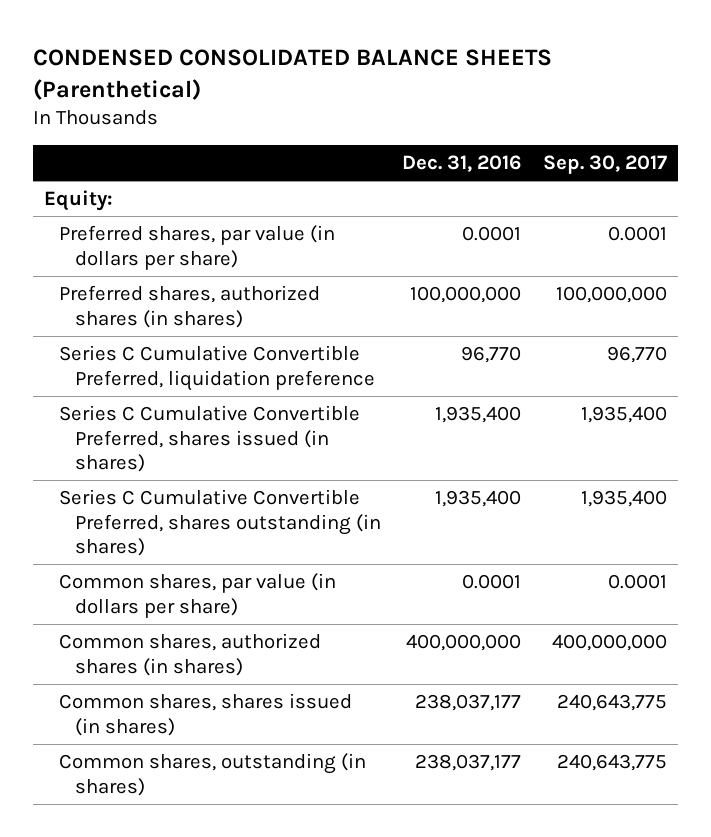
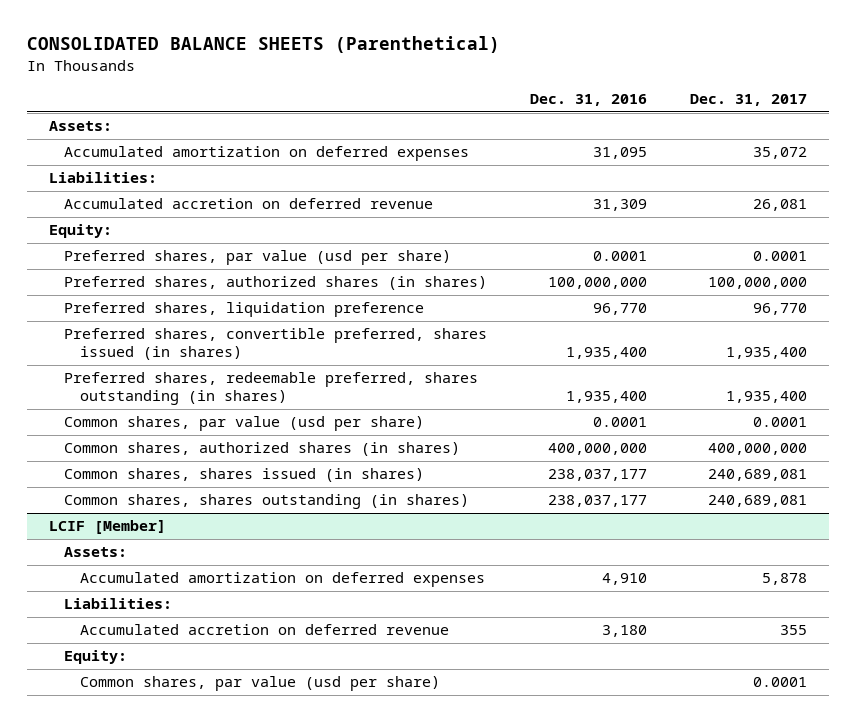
[33,48,553,100] CONDENSED CONSOLIDATED BALANCE SHEETS (Parenthetical) -> [27,36,501,54] CONSOLIDATED BALANCE SHEETS (Parenthetical)
[543,154,668,174] Sep. 30, 2017 -> none
none -> [690,94,808,107] Dec. 31, 2017
none -> [48,121,112,132] Assets:
none -> [64,146,470,162] Accumulated amortization on deferred expenses
none -> [48,172,157,184] Liabilities:
none -> [64,198,434,210] Accumulated accretion on deferred revenue
[59,225,336,270] Preferred shares, par value (in dollars per share) -> [64,250,452,266] Preferred shares, par value (usd per share)
[59,345,375,391] Series C Cumulative Convertible Preferred, liquidation preference -> [64,302,425,318] Preferred shares, liquidation preference
[59,405,361,473] Series C Cumulative Convertible Preferred, shares issued (in shares) -> [64,328,488,361] Preferred shares, convertible preferred, shares issued (in shares)
[59,489,381,557] Series C Cumulative Convertible Preferred, shares outstanding (in shares) -> [64,372,479,406] Preferred shares, redeemable preferred, shares outstanding (in shares)
[59,573,337,618] Common shares, par value (in dollars per share) -> [64,416,425,432] Common shares, par value (usd per share)
[59,753,367,796] Common shares, outstanding (in shares) -> [64,494,470,510] Common shares, shares outstanding (in shares)
none -> [48,520,166,535] LCIF [Member]
none -> [64,547,128,558] Assets:
none -> [79,572,485,588] Accumulated amortization on deferred expenses
none -> [64,598,173,610] Liabilities:
none -> [79,624,449,636] Accumulated accretion on deferred revenue
none -> [64,650,128,665] Equity:
none -> [79,676,440,692] Common shares, par value (usd per share)

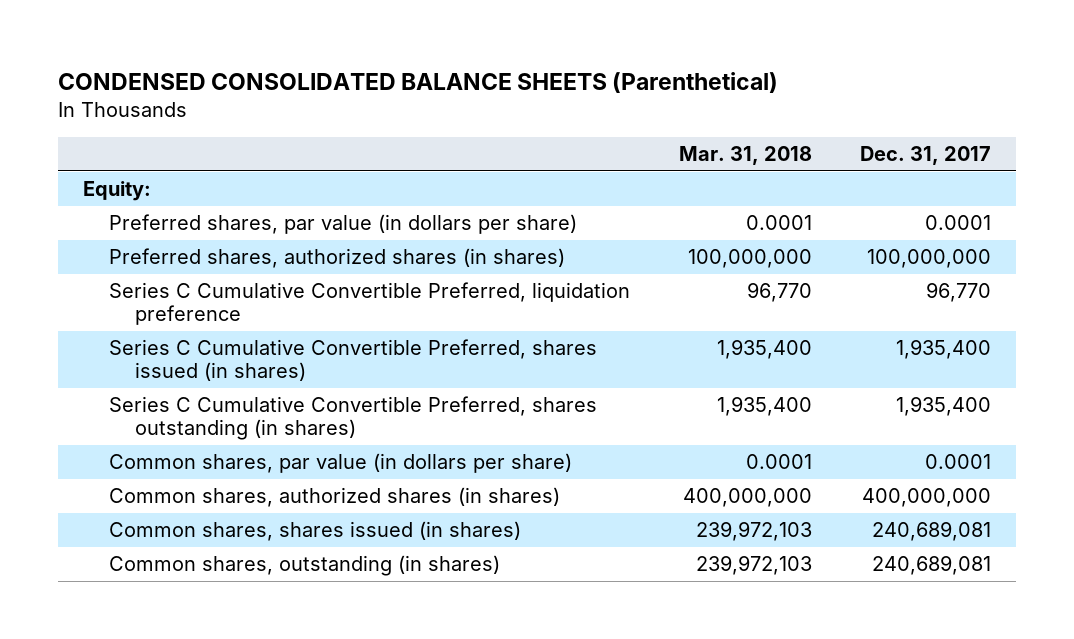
[27,36,501,54] CONSOLIDATED BALANCE SHEETS (Parenthetical) -> [58,71,779,93] CONDENSED CONSOLIDATED BALANCE SHEETS (Parenthetical)
[530,94,648,107] Dec. 31, 2016 -> none
none -> [678,146,812,166] Mar. 31, 2018
[48,121,112,132] Assets: -> none
[64,146,470,162] Accumulated amortization on deferred expenses -> none
[48,172,157,184] Liabilities: -> none
[64,198,434,210] Accumulated accretion on deferred revenue -> none
[64,250,452,266] Preferred shares, par value (usd per share) -> [108,214,577,235] Preferred shares, par value (in dollars per share)
[64,302,425,318] Preferred shares, liquidation preference -> [108,282,630,326] Series C Cumulative Convertible Preferred, liquidation preference
[64,328,488,361] Preferred shares, convertible preferred, shares issued (in shares) -> [108,339,597,382] Series C Cumulative Convertible Preferred, shares issued (in shares)
[64,372,479,406] Preferred shares, redeemable preferred, shares outstanding (in shares) -> [108,396,597,441] Series C Cumulative Convertible Preferred, shares outstanding (in shares)
[64,416,425,432] Common shares, par value (usd per share) -> [108,453,572,474] Common shares, par value (in dollars per share)
[48,520,166,535] LCIF [Member] -> none
[64,547,128,558] Assets: -> none
[79,572,485,588] Accumulated amortization on deferred expenses -> none
[64,598,173,610] Liabilities: -> none
[79,624,449,636] Accumulated accretion on deferred revenue -> none
[64,650,128,665] Equity: -> none
[79,676,440,692] Common shares, par value (usd per share) -> none
[64,494,470,510] Common shares, shares outstanding (in shares) -> [108,555,500,577] Common shares, outstanding (in shares)

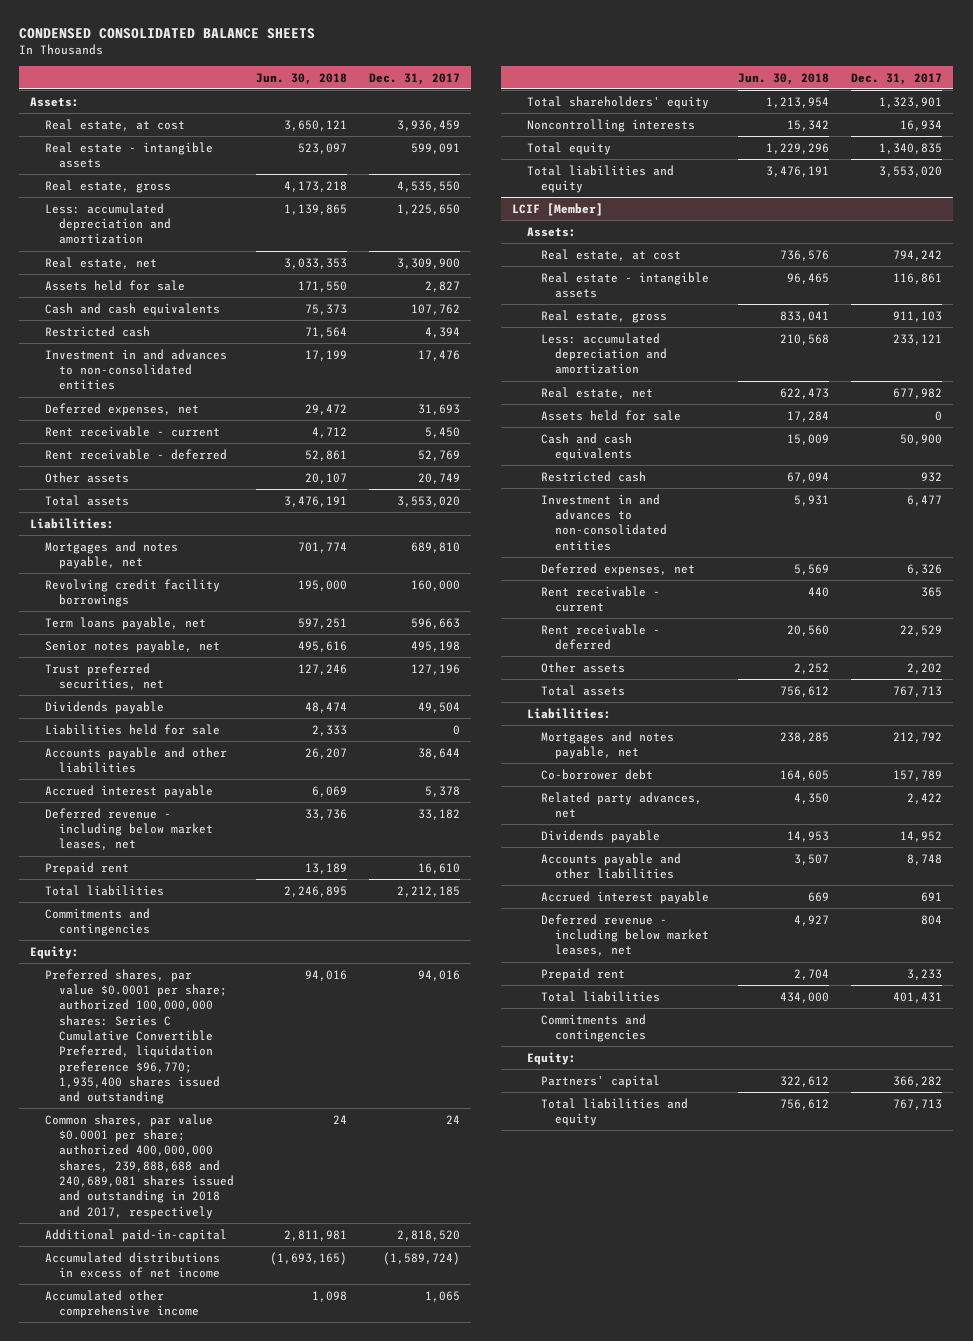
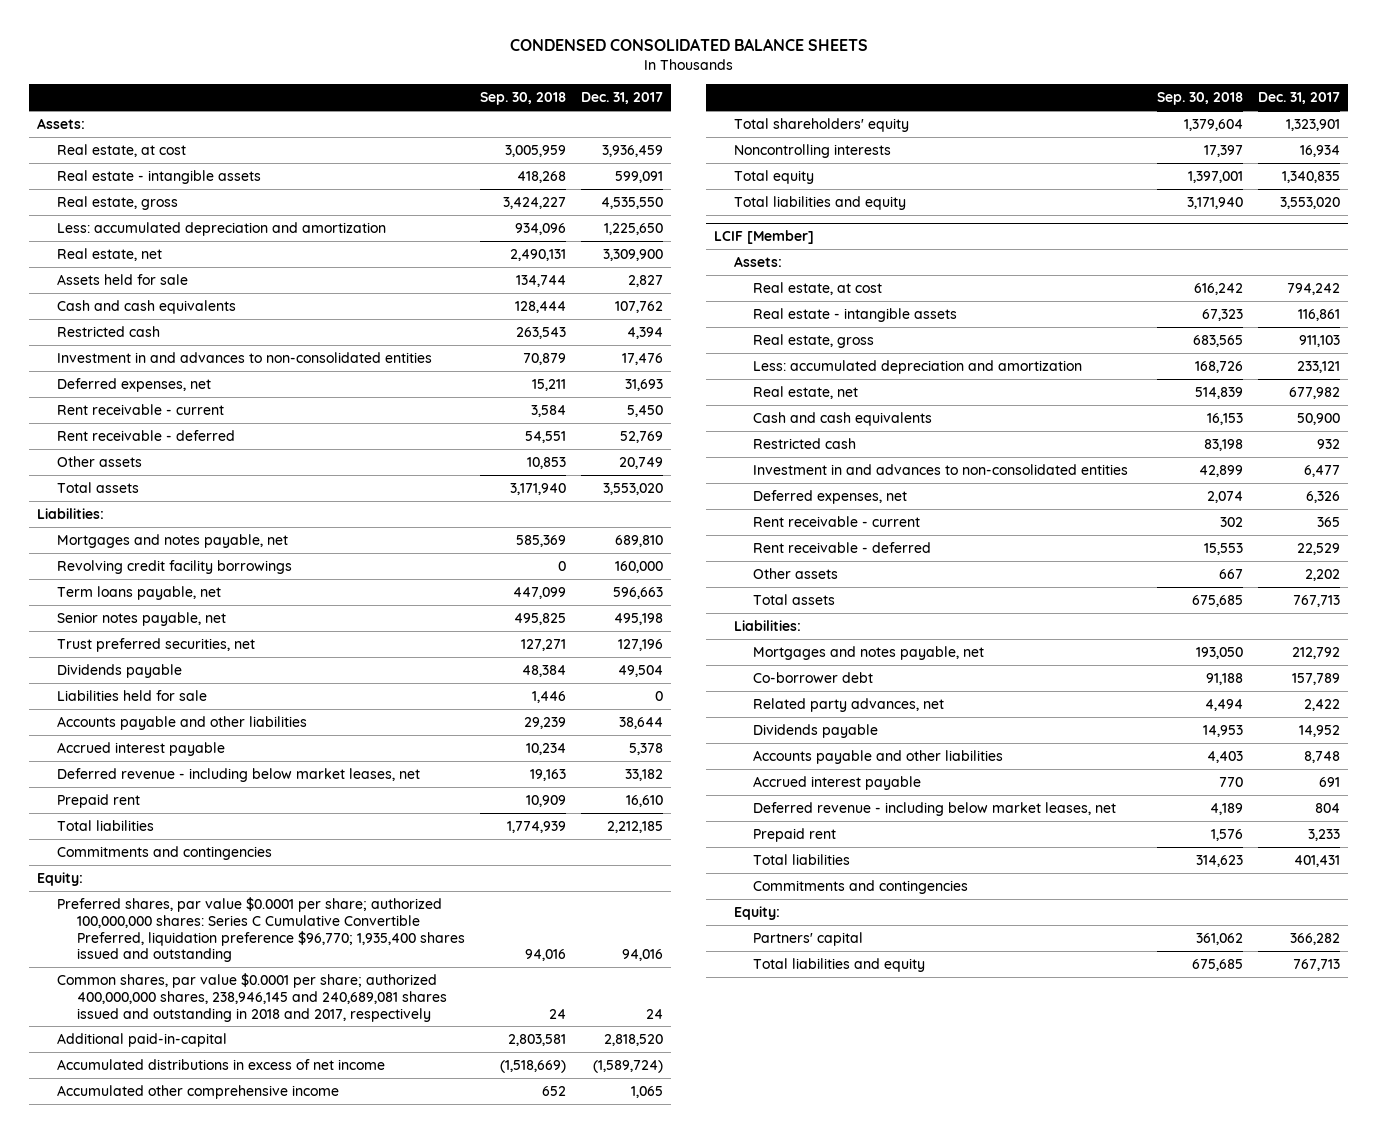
[256,72,348,85] Jun. 30, 2018 -> none
none -> [479,92,566,106] Sep. 30, 2018
[44,1113,235,1219] Common shares, par value $0.0001 per share; authorized 400,000,000 shares, 239,888,688 and 240,689,081 shares issued and outstanding in 2018 and 2017, respectively -> [56,972,447,1022] Common shares, par value $0.0001 per share; authorized 400,000,000 shares, 238,946,145 and 240,689,081 shares issued and outstanding in 2018 and 2017, respectively
[541,409,682,421] Assets held for sale -> none

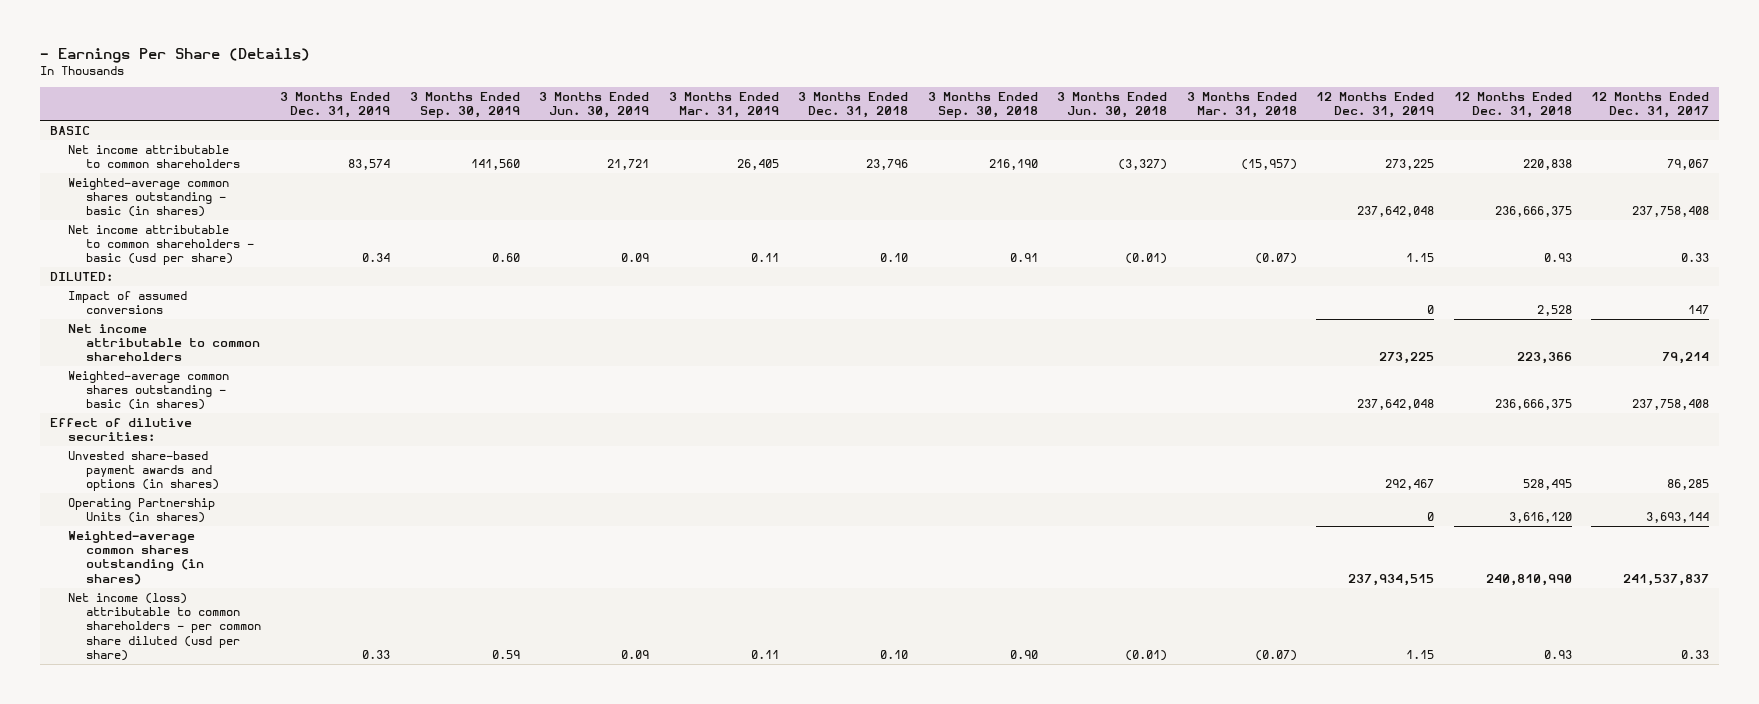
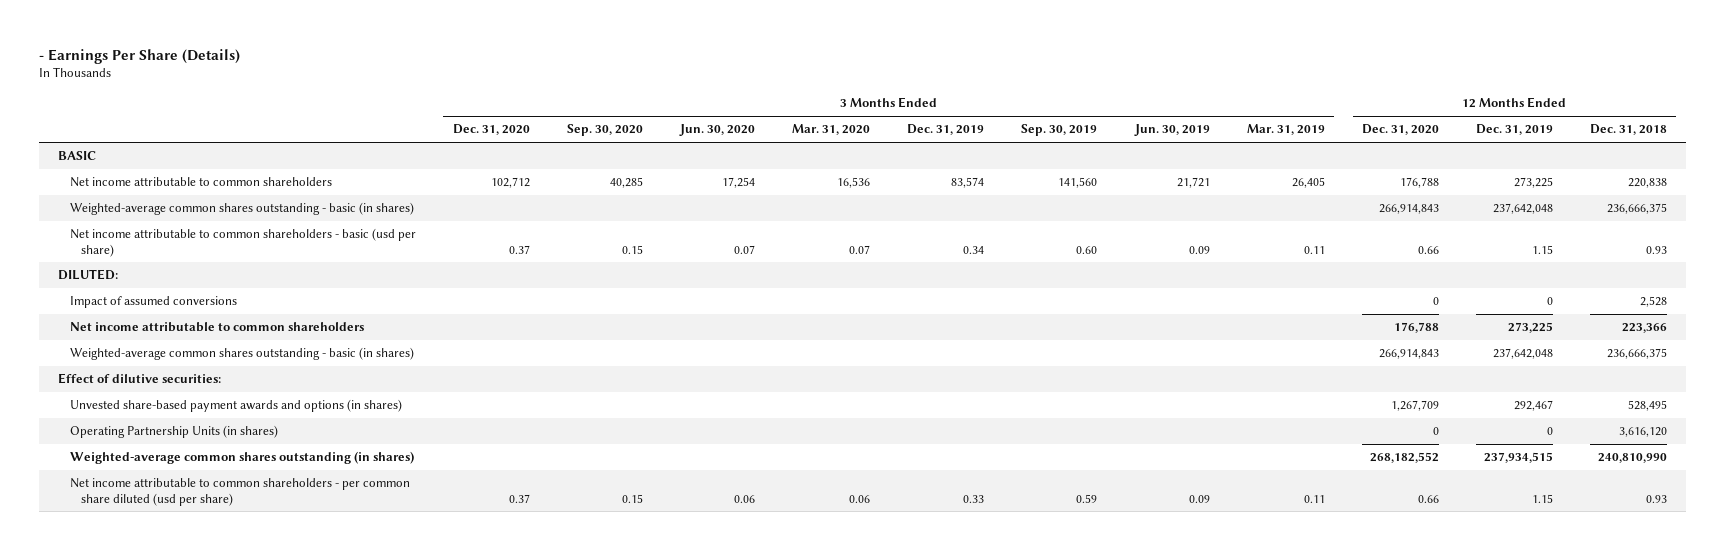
[798,91,909,119] 3 Months Ended Dec. 31, 2018 -> none
[927,91,1038,119] 3 Months Ended Sep. 30, 2018 -> none
[1057,91,1168,119] 3 Months Ended Jun. 30, 2018 -> none
[1186,91,1297,119] 3 Months Ended Mar. 31, 2018 -> none
[1591,91,1710,119] 12 Months Ended Dec. 31, 2017 -> none
none -> [452,124,530,136] Dec. 31, 2020
none -> [566,124,643,137] Sep. 30, 2020
none -> [679,124,756,137] Jun. 30, 2020
none -> [792,124,871,136] Mar. 31, 2020
none -> [1361,124,1439,136] Dec. 31, 2020
[67,593,261,661] Net income (loss) attributable to common shareholders - per common share diluted (usd per share) -> [69,478,410,506] Net income attributable to common shareholders - per common share diluted (usd per share)

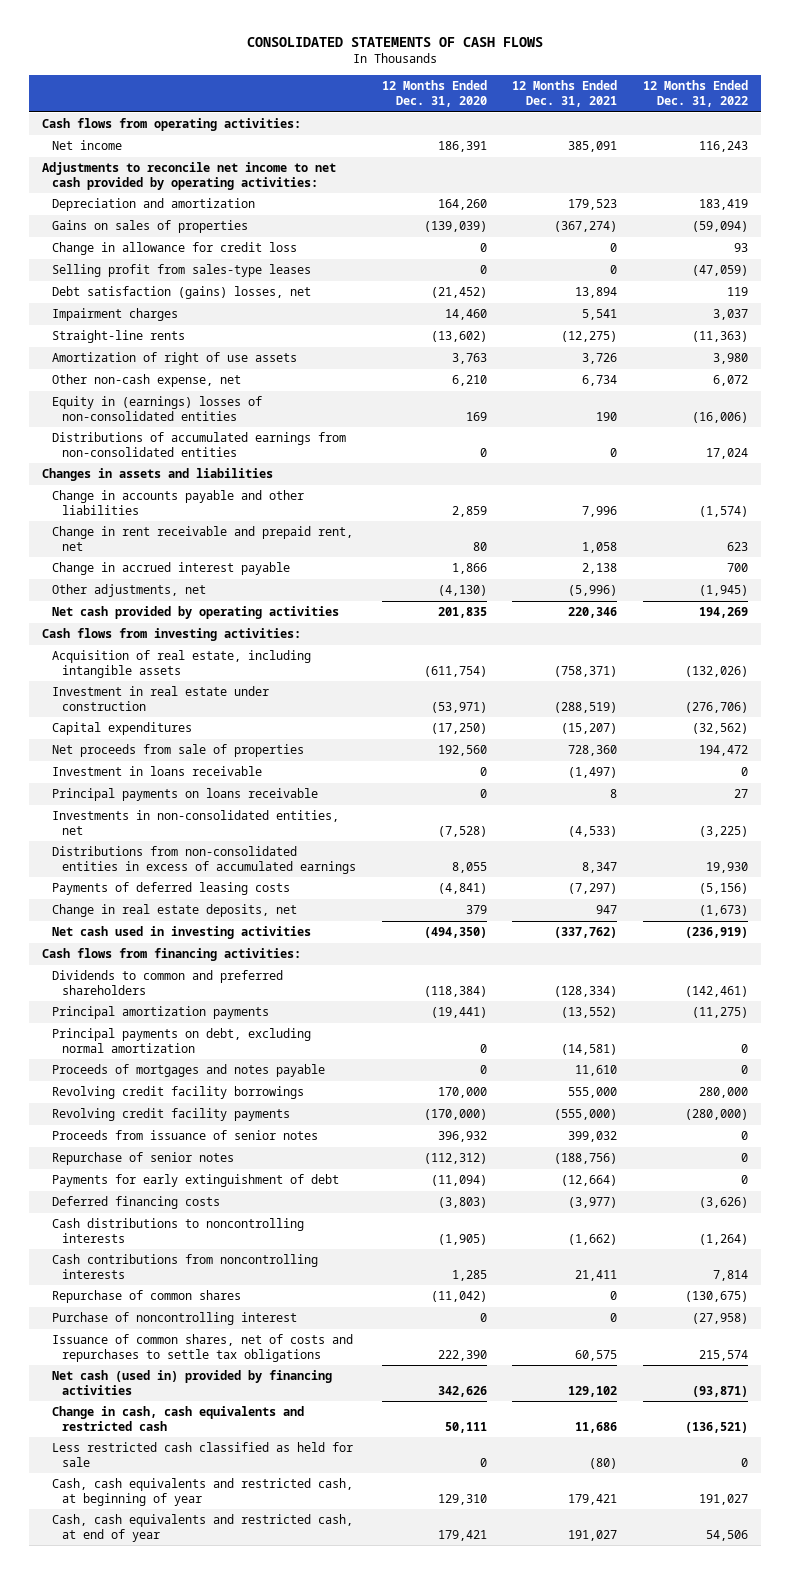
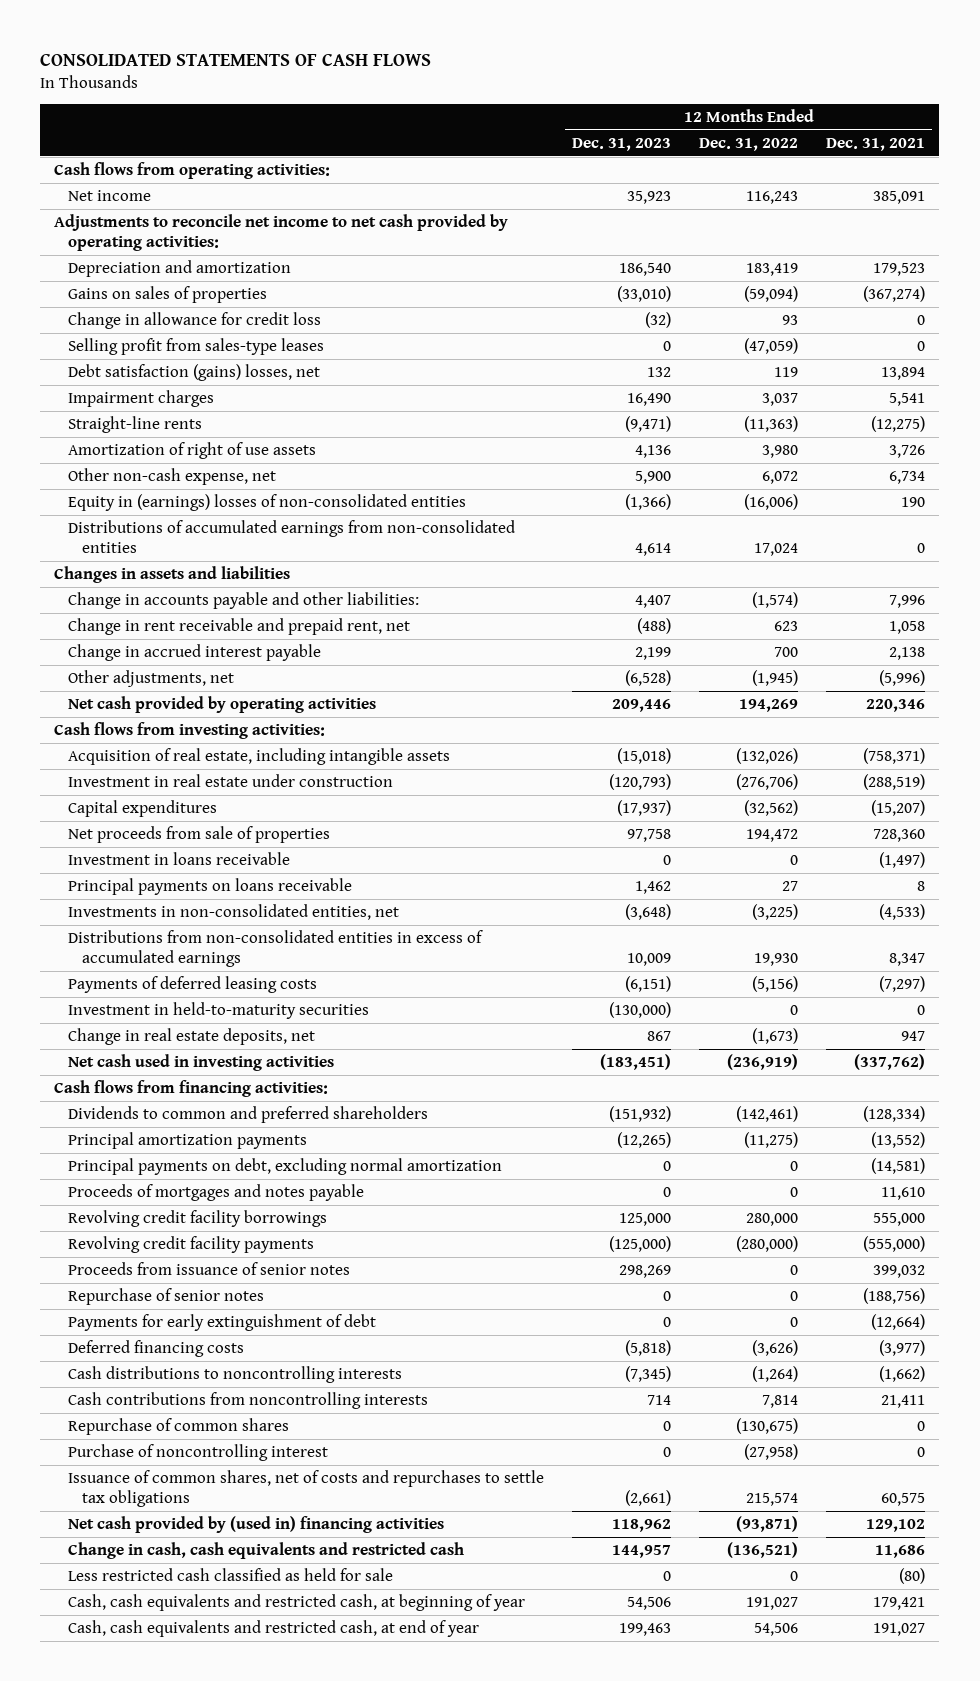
[381,80,487,107] 12 Months Ended Dec. 31, 2020 -> none
none -> [572,137,672,151] Dec. 31, 2023
[51,490,304,515] Change in accounts payable and other liabilities -> [68,591,420,609] Change in accounts payable and other liabilities:
none -> [68,1001,370,1019] Investment in held-to-maturity securities
[51,1370,332,1395] Net cash (used in) provided by financing activities -> [68,1515,445,1533] Net cash provided by (used in) financing activities

